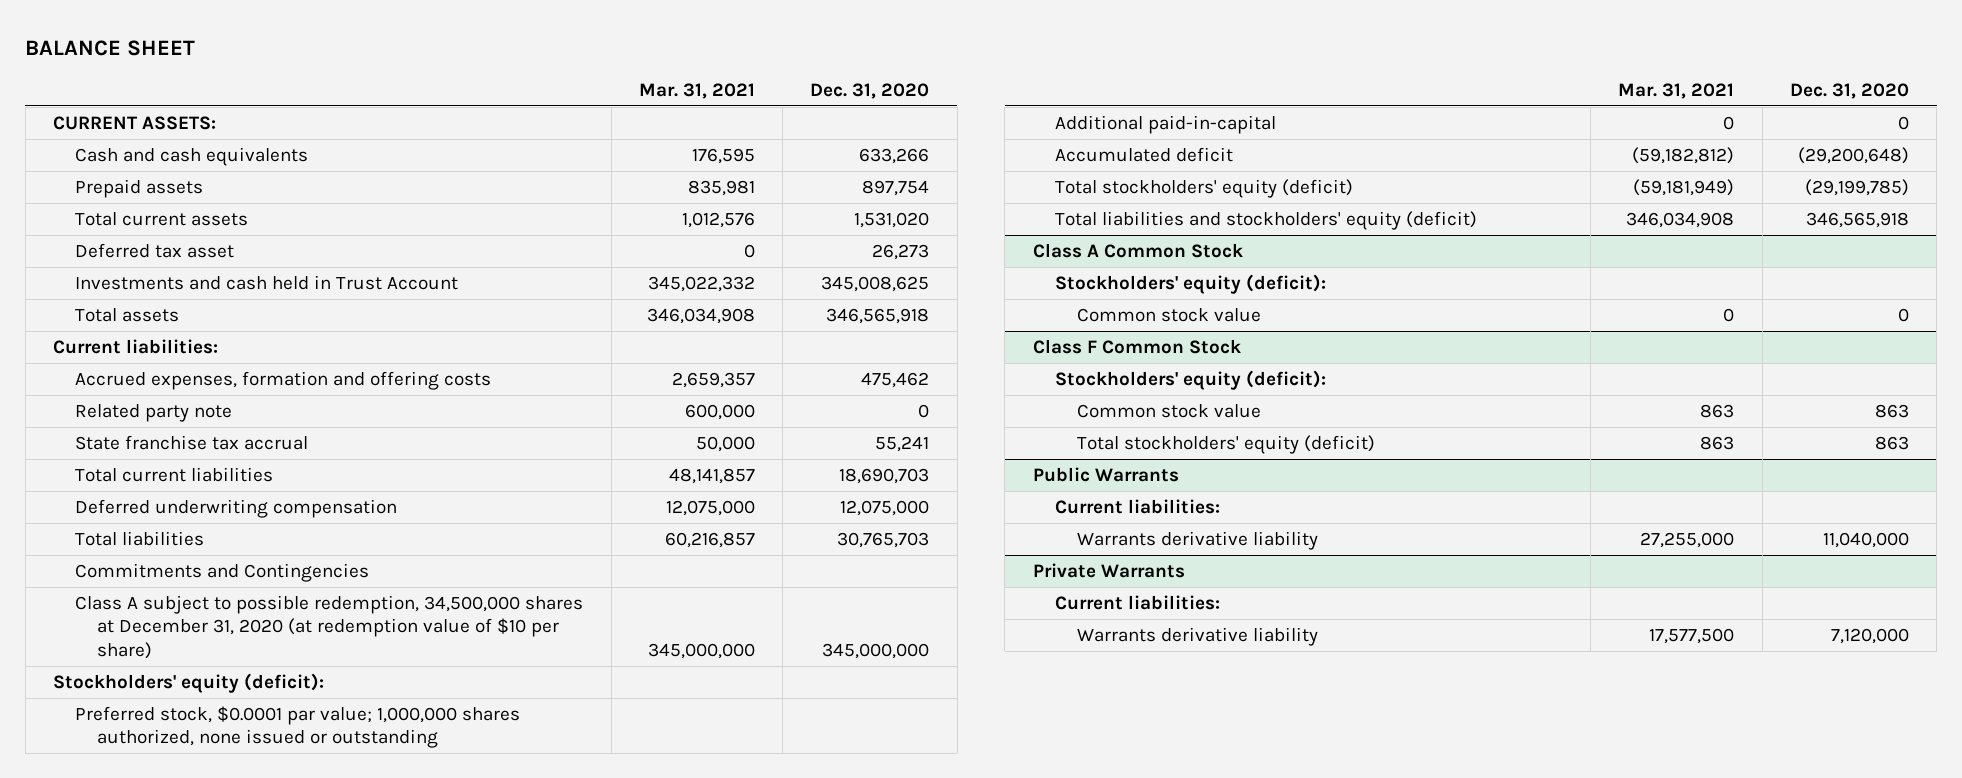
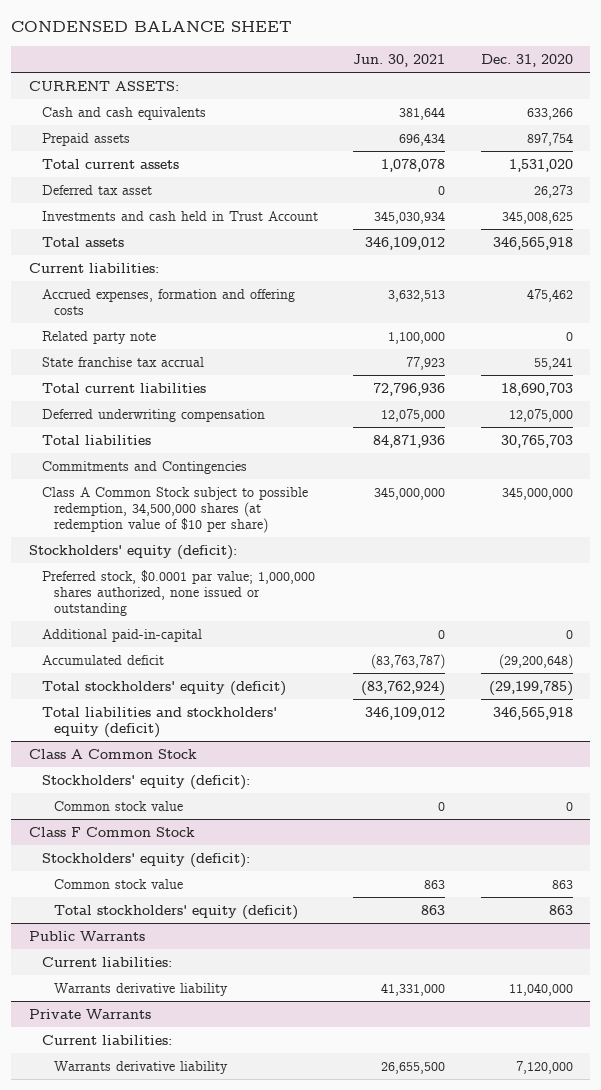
[25,39,196,56] BALANCE SHEET -> [11,21,293,33] CONDENSED BALANCE SHEET
[638,82,755,99] Mar. 31, 2021 -> none
none -> [353,53,446,67] Jun. 30, 2021
[75,594,584,660] Class A subject to possible redemption, 34,500,000 shares at December 31, 2020 (at redemption value of $10 per share) -> [41,486,308,533] Class A Common Stock subject to possible redemption, 34,500,000 shares (at redemption value of $10 per share)

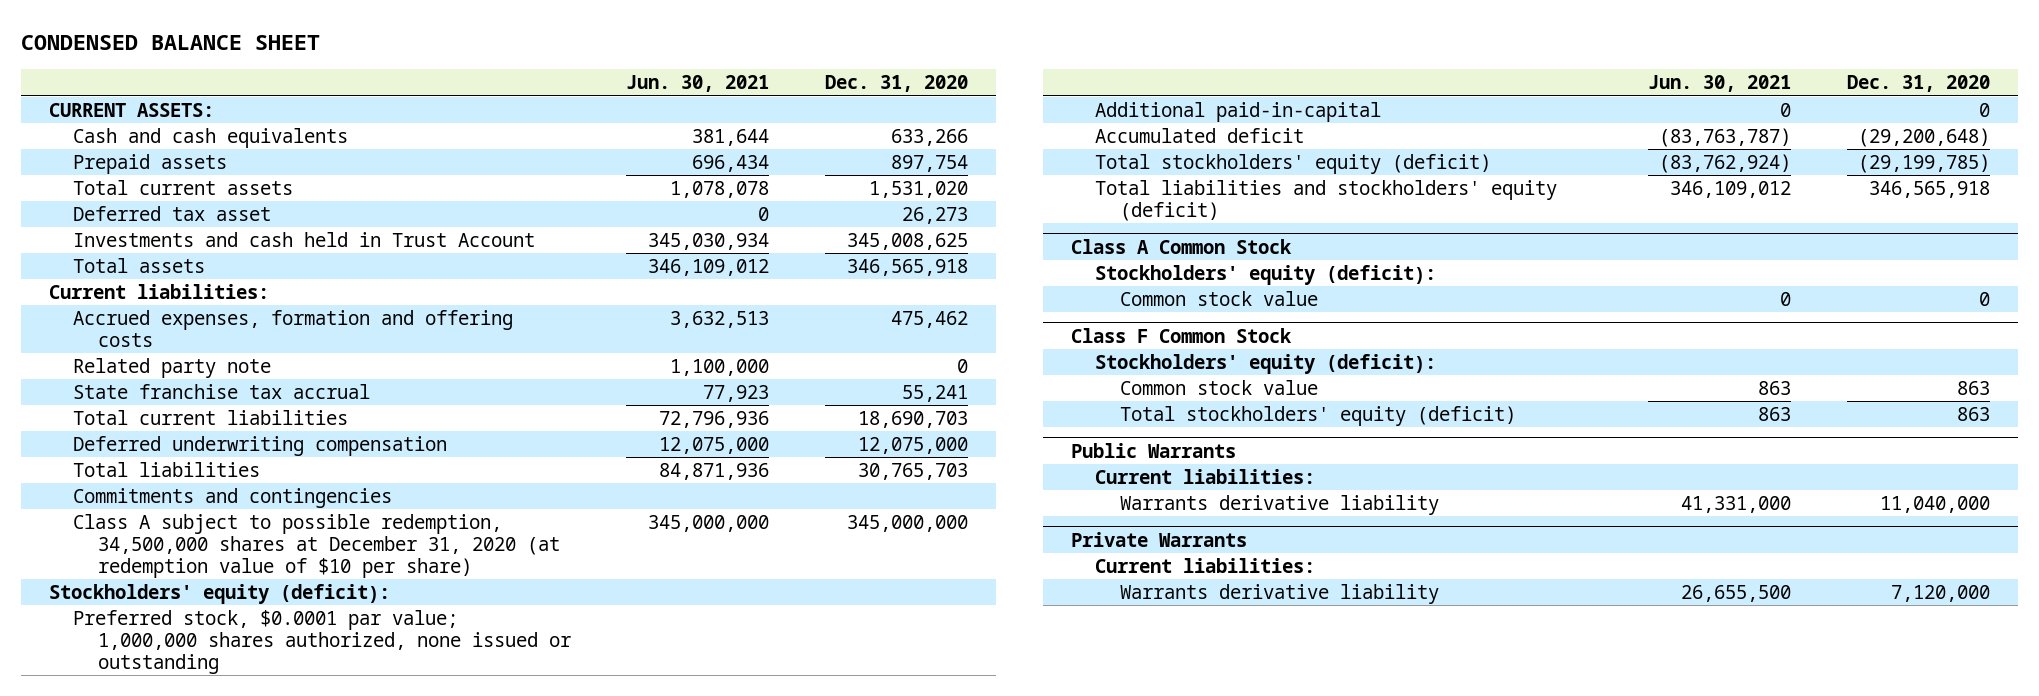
[41,460,247,474] Commitments and Contingencies -> [73,488,393,509] Commitments and contingencies
[41,486,308,533] Class A Common Stock subject to possible redemption, 34,500,000 shares (at redemption value of $10 per share) -> [73,514,560,578] Class A subject to possible redemption, 34,500,000 shares at December 31, 2020 (at redemption value of $10 per share)

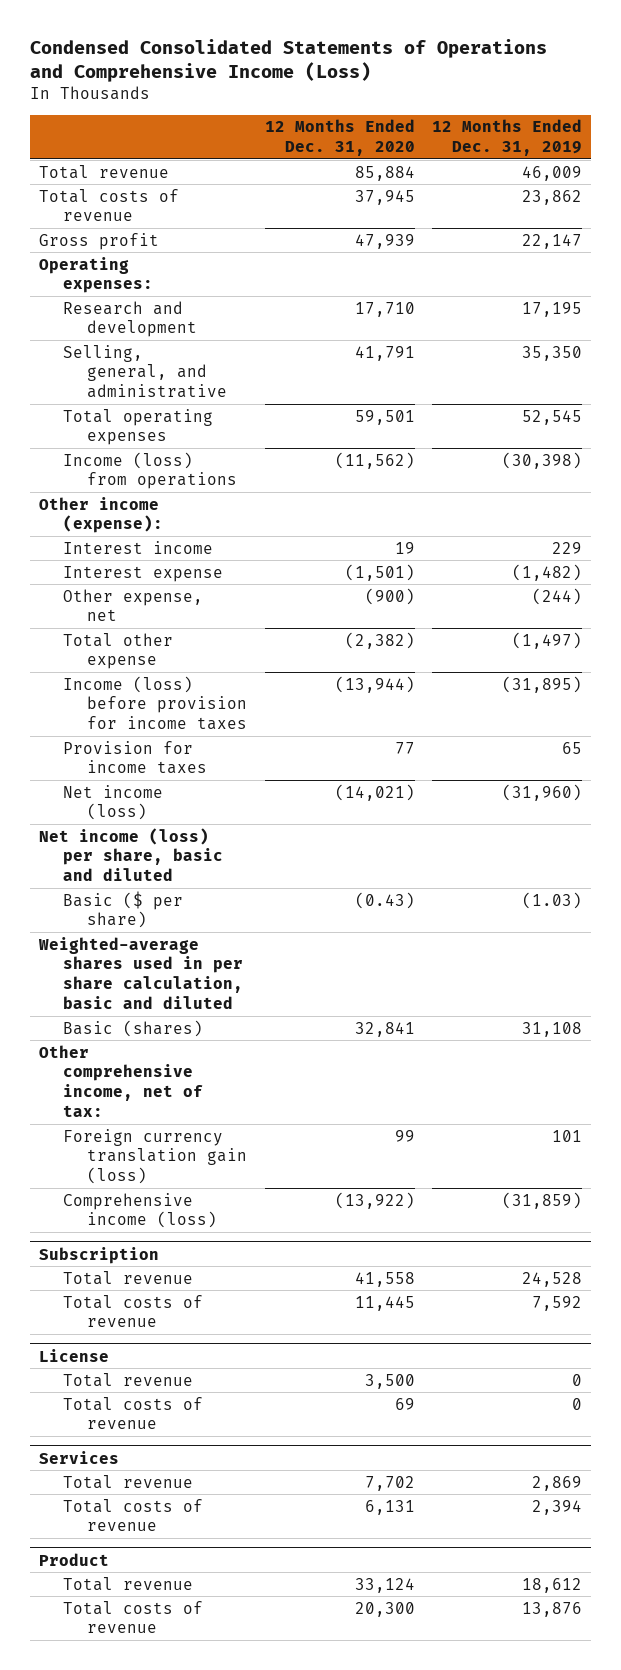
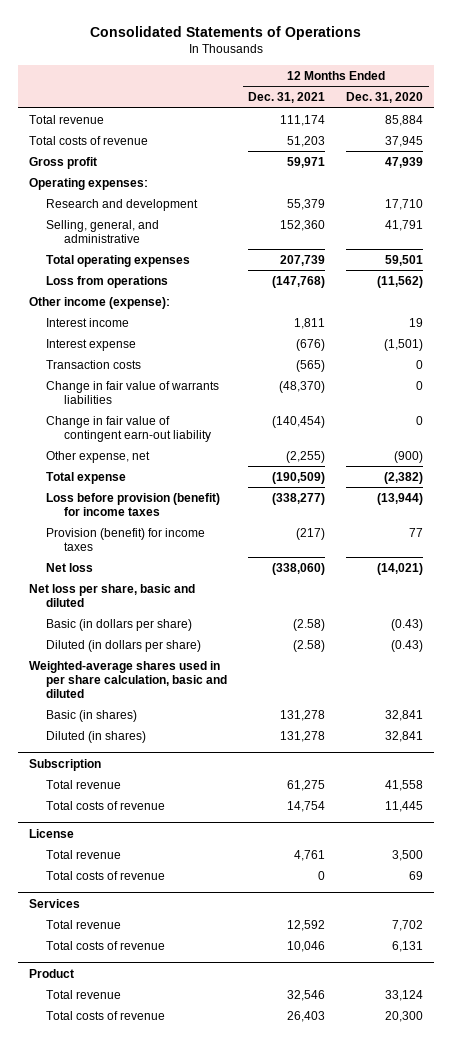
[30,39,548,83] Condensed Consolidated Statements of Operations and Comprehensive Income (Loss) -> [90,25,362,40] Consolidated Statements of Operations
[432,119,583,157] 12 Months Ended Dec. 31, 2019 -> none
none -> [248,92,326,104] Dec. 31, 2021
[63,451,238,490] Income (loss) from operations -> [46,275,169,288] Loss from operations
none -> [46,359,142,369] Transaction costs
none -> [46,380,220,404] Change in fair value of warrants liabilities
none -> [46,415,212,442] Change in fair value of contingent earn-out liability
[63,632,174,670] Total other expense -> [46,471,127,484] Total expense
[63,675,248,731] Income (loss) before provision for income taxes -> [46,492,221,516] Loss before provision (benefit) for income taxes
[63,740,208,775] Provision for income taxes -> [46,527,206,551] Provision (benefit) for income taxes
[63,784,164,821] Net income (loss) -> [46,562,94,572] Net loss
[38,827,224,882] Net income (loss) per share, basic and diluted -> [28,583,195,607] Net loss per share, basic and diluted
[63,890,184,929] Basic ($ per share) -> [46,618,193,631] Basic (in dollars per share)
none -> [46,639,202,652] Diluted (in dollars per share)
[38,1044,204,1118] Other comprehensive income, net of tax: -> none
[63,1128,248,1185] Foreign currency translation gain (loss) -> none
[63,1192,218,1229] Comprehensive income (loss) -> none
[63,1019,204,1037] Basic (shares) -> [46,709,138,722] Basic (in shares)
none -> [46,730,147,743] Diluted (in shares)

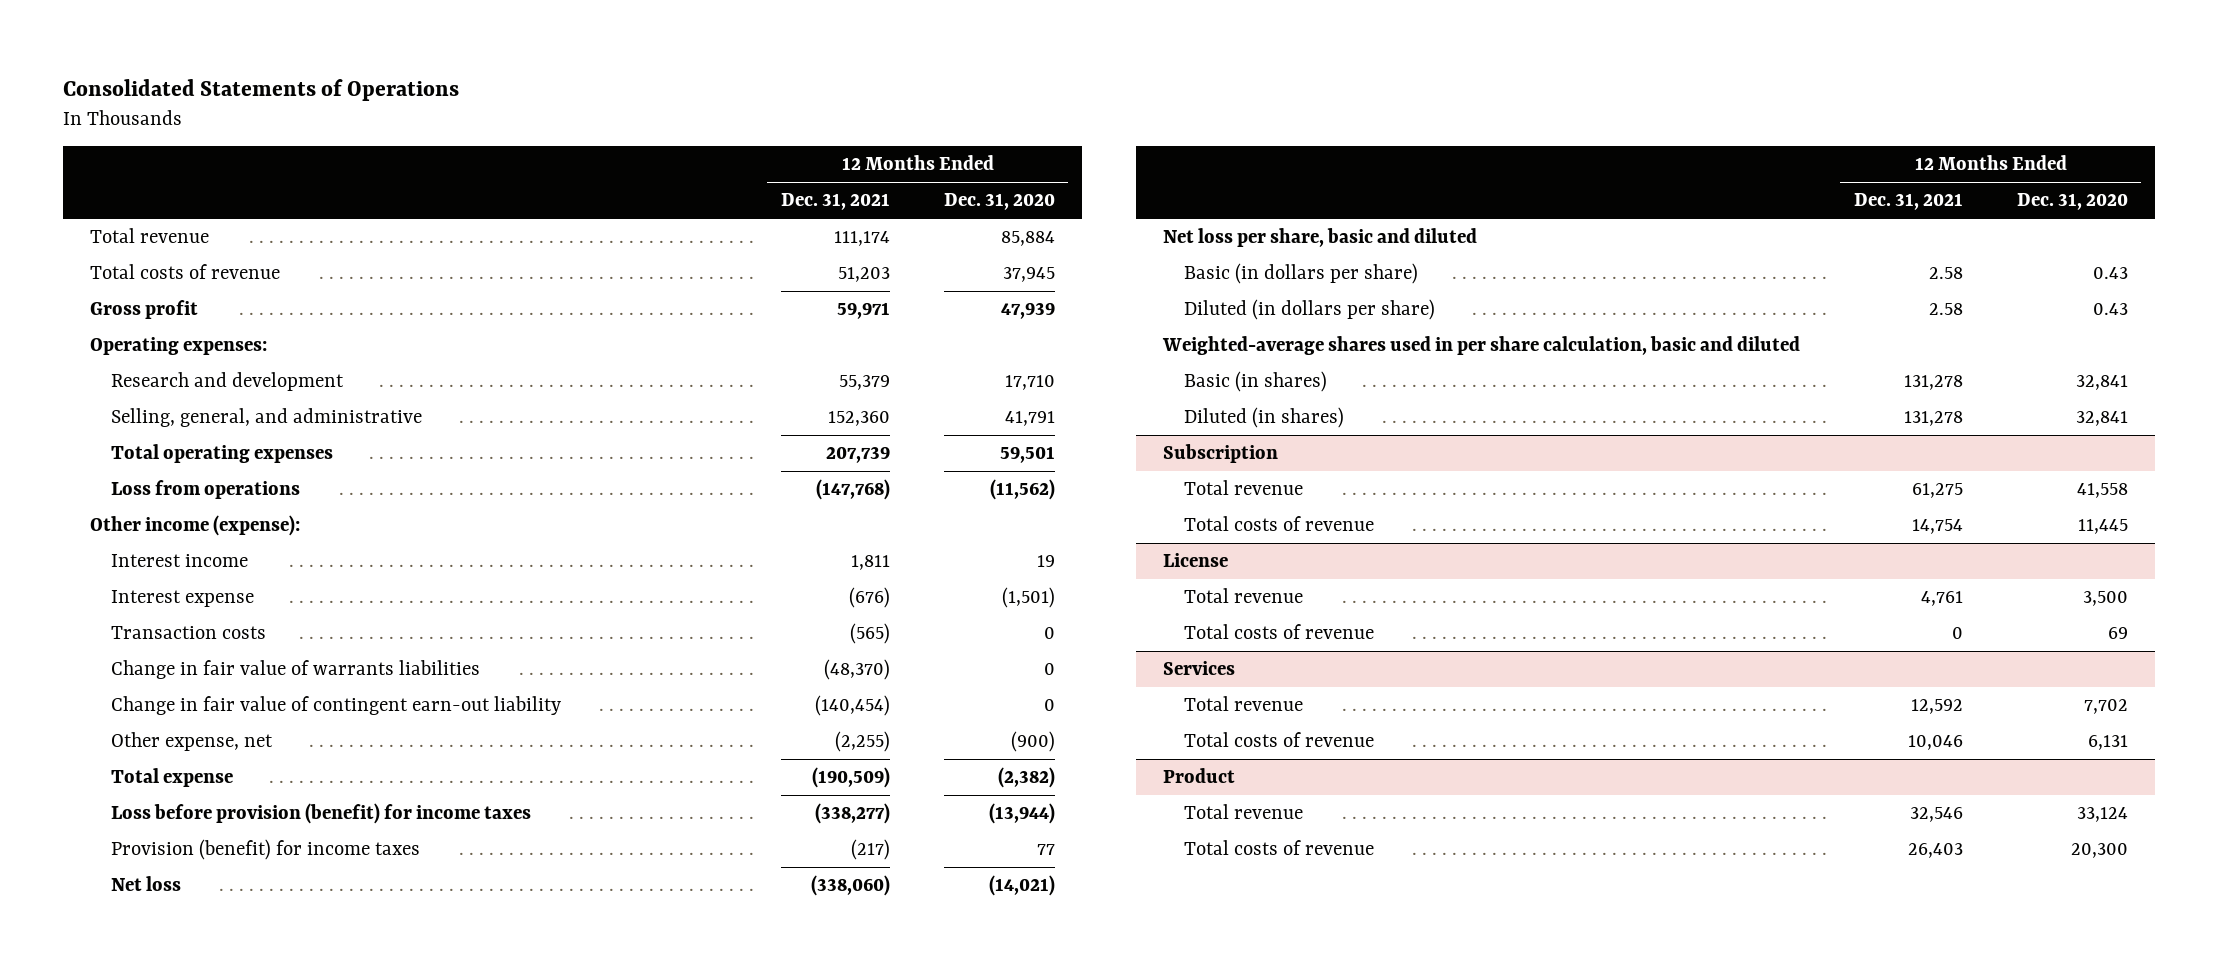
[293,618,326,631] (2.58) -> [1928,267,1963,280] 2.58
[391,618,424,631] (0.43) -> [2092,267,2128,280] 0.43
[293,639,326,652] (2.58) -> [1928,303,1963,316] 2.58
[391,639,424,652] (0.43) -> [2092,303,2128,316] 0.43

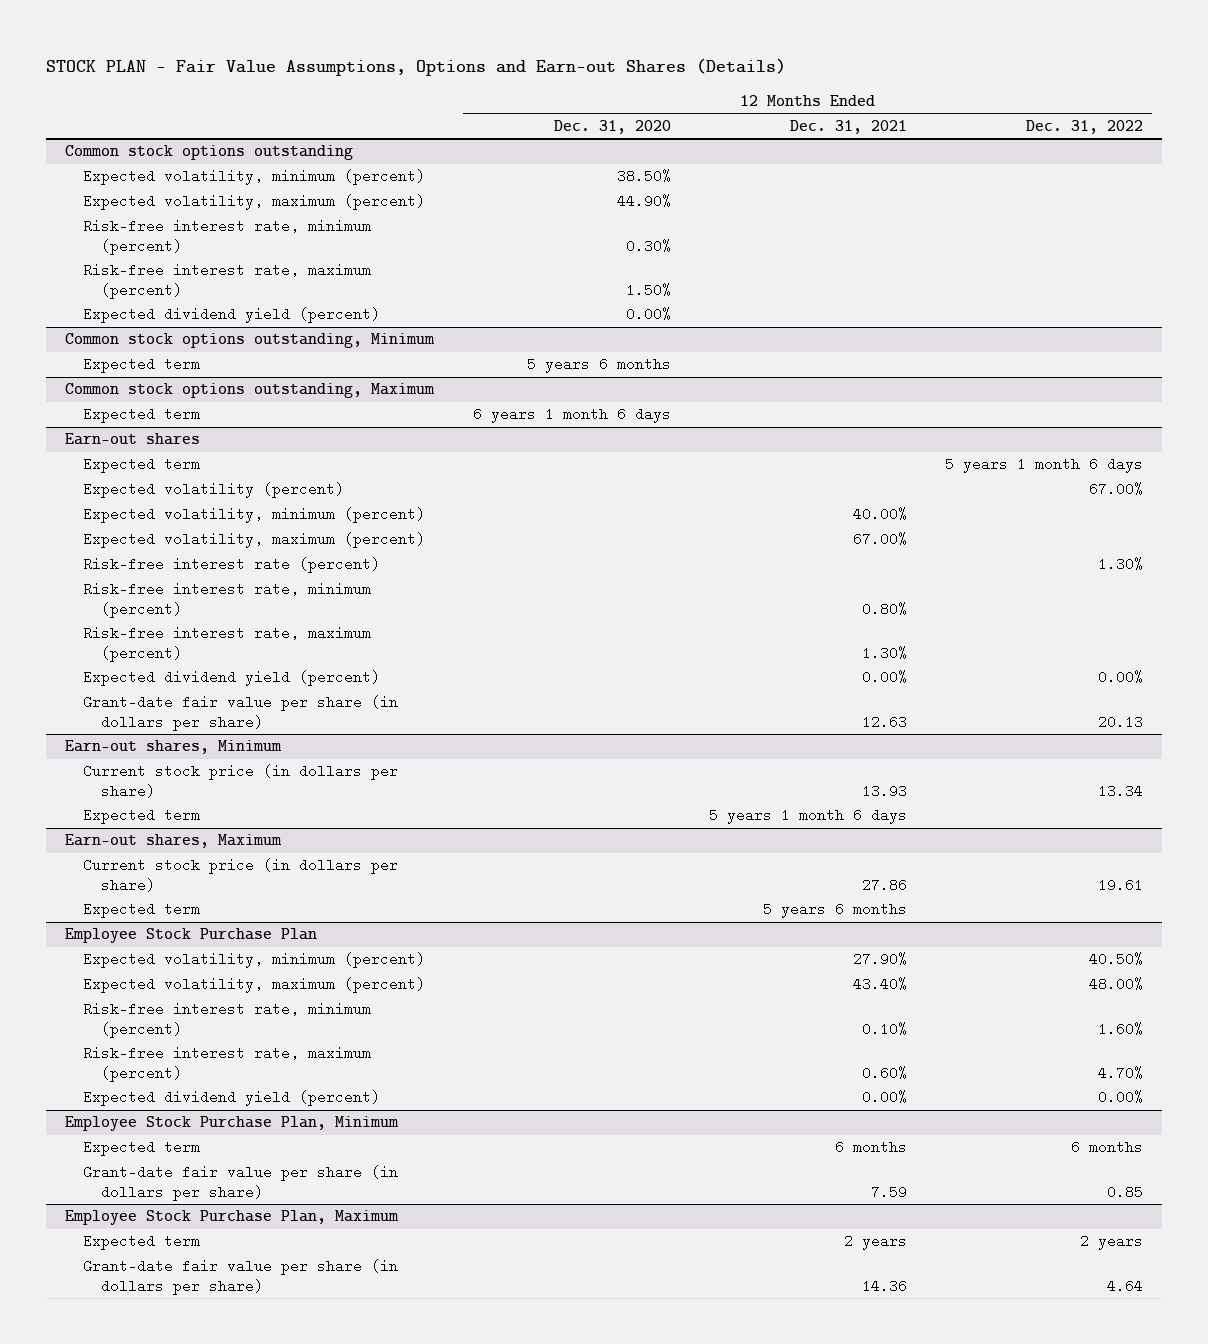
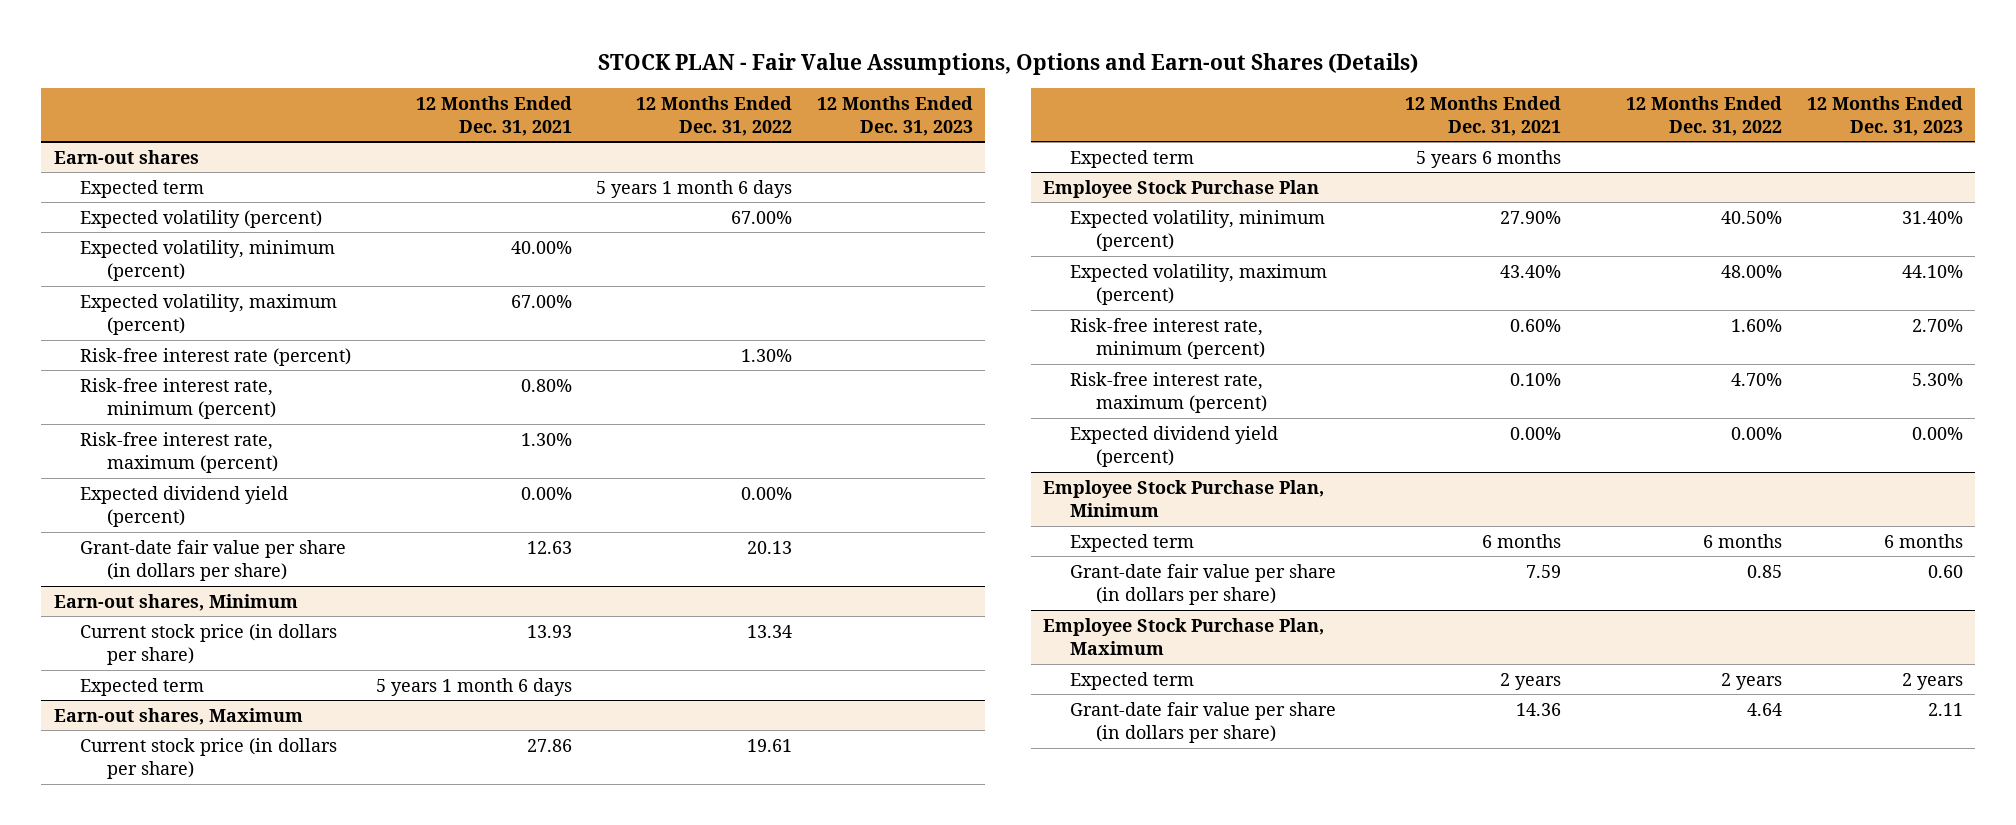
[553,119,671,134] Dec. 31, 2020 -> none
none -> [817,95,974,136] 12 Months Ended Dec. 31, 2023
[65,145,354,161] Common stock options outstanding -> none
[83,169,426,186] Expected volatility, minimum (percent) -> none
[83,194,426,211] Expected volatility, maximum (percent) -> none
[83,219,372,256] Risk-free interest rate, minimum (percent) -> none
[83,263,372,300] Risk-free interest rate, maximum (percent) -> none
[83,307,381,324] Expected dividend yield (percent) -> none
[65,333,436,349] Common stock options outstanding, Minimum -> none
[83,357,201,374] Expected term -> none
[65,383,436,399] Common stock options outstanding, Maximum -> none
[83,407,201,424] Expected term -> none
[861,1022,907,1037] 0.10% -> [1510,318,1562,332] 0.60%
[861,1066,907,1081] 0.60% -> [1510,372,1562,386] 0.10%

